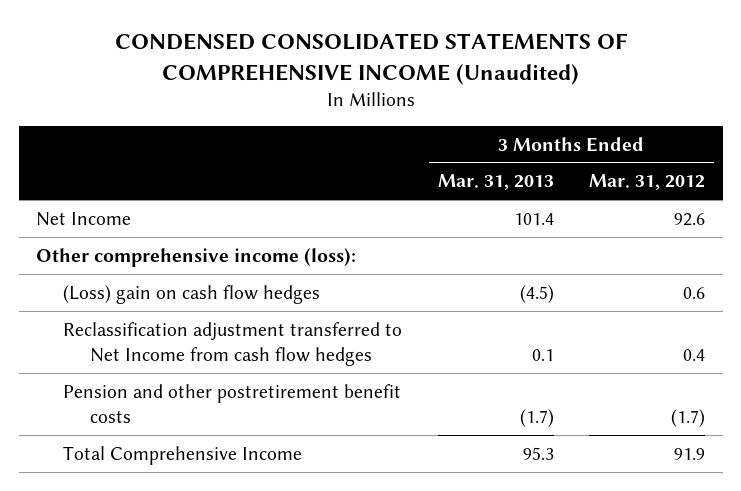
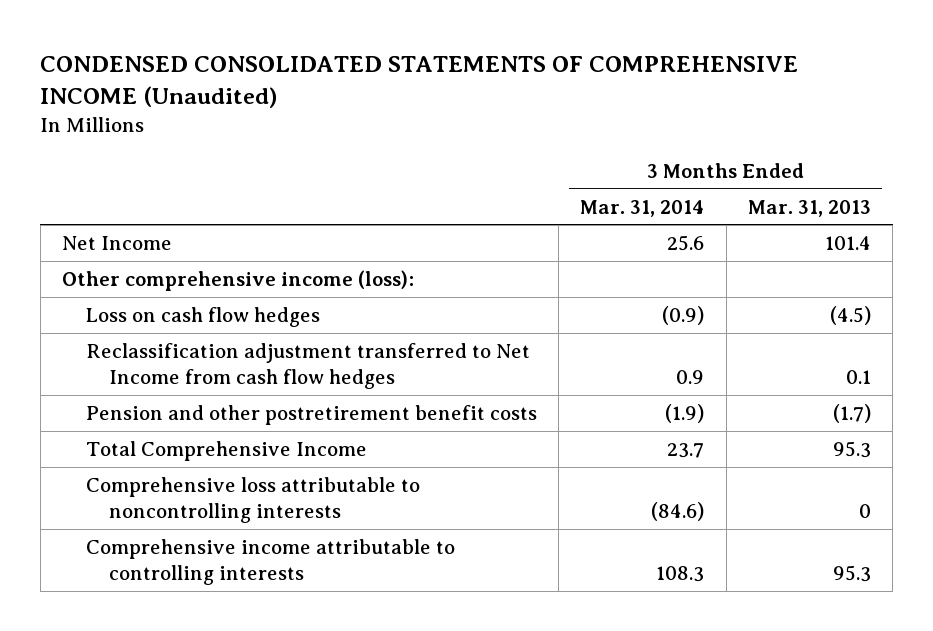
[588,174,705,191] Mar. 31, 2012 -> none
none -> [580,199,705,217] Mar. 31, 2014
[63,284,321,304] (Loss) gain on cash flow hedges -> [85,306,320,327] Loss on cash flow hedges
none -> [85,476,420,523] Comprehensive loss attributable to noncontrolling interests
none -> [85,538,455,585] Comprehensive income attributable to controlling interests

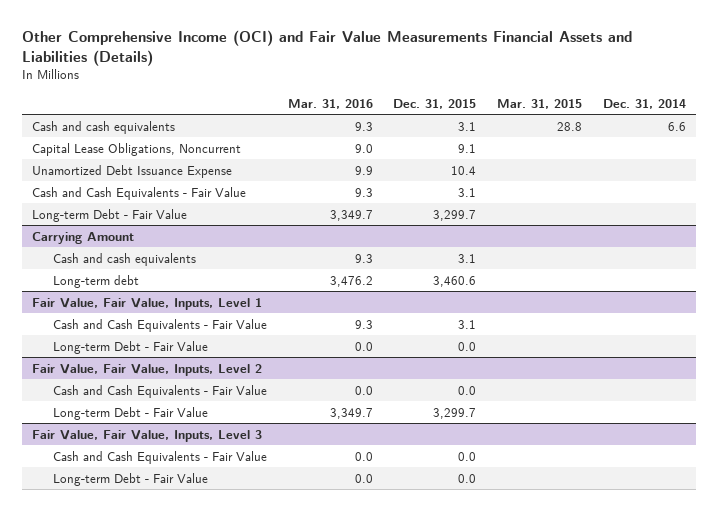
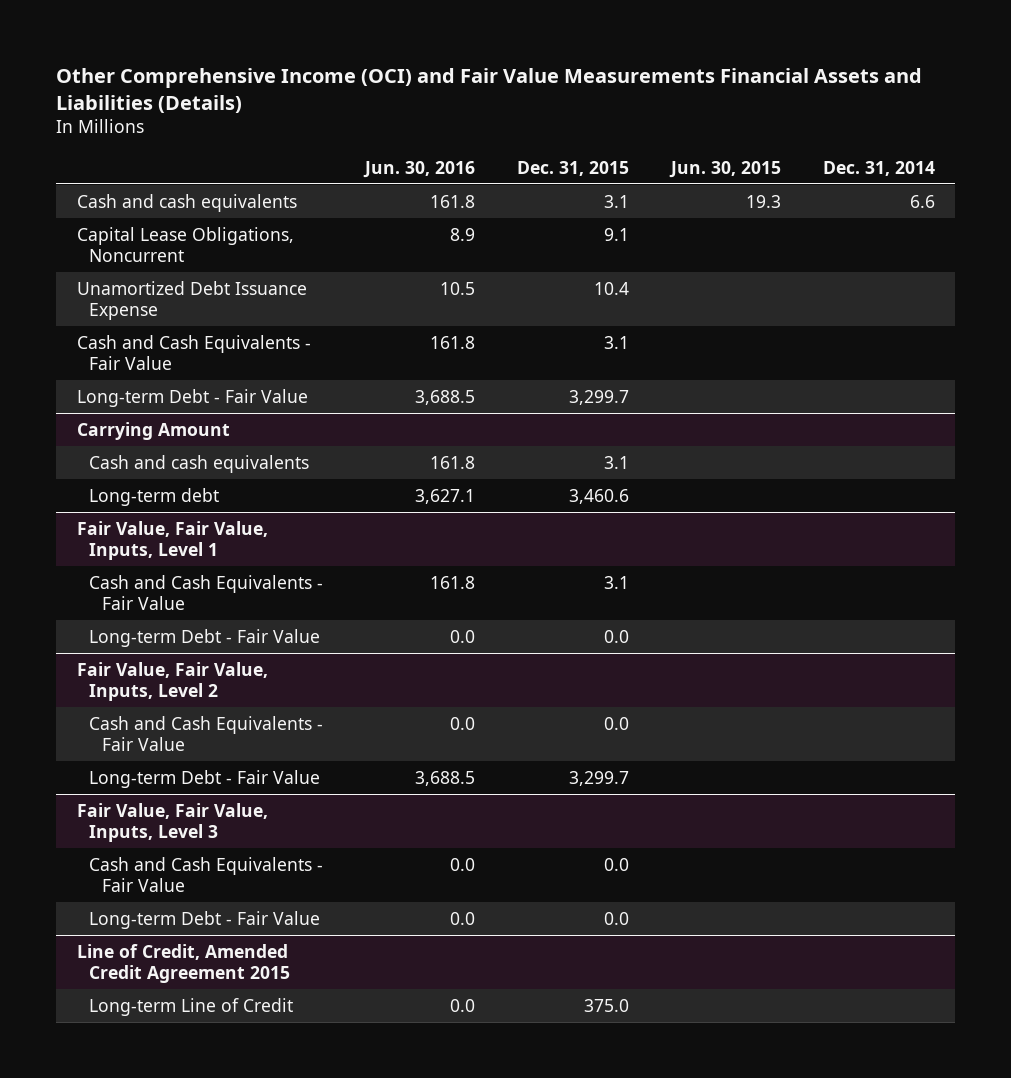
[287,98,373,109] Mar. 31, 2016 -> none
[497,98,583,109] Mar. 31, 2015 -> none
none -> [363,160,476,178] Jun. 30, 2016
none -> [668,160,781,178] Jun. 30, 2015
none -> [76,943,291,983] Line of Credit, Amended Credit Agreement 2015
none -> [89,997,294,1016] Long-term Line of Credit

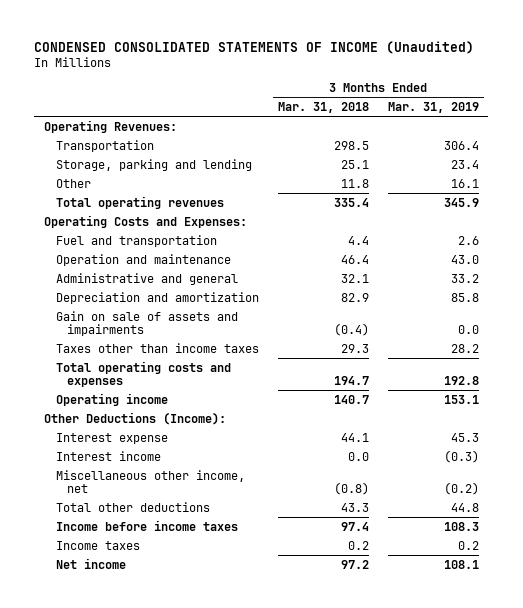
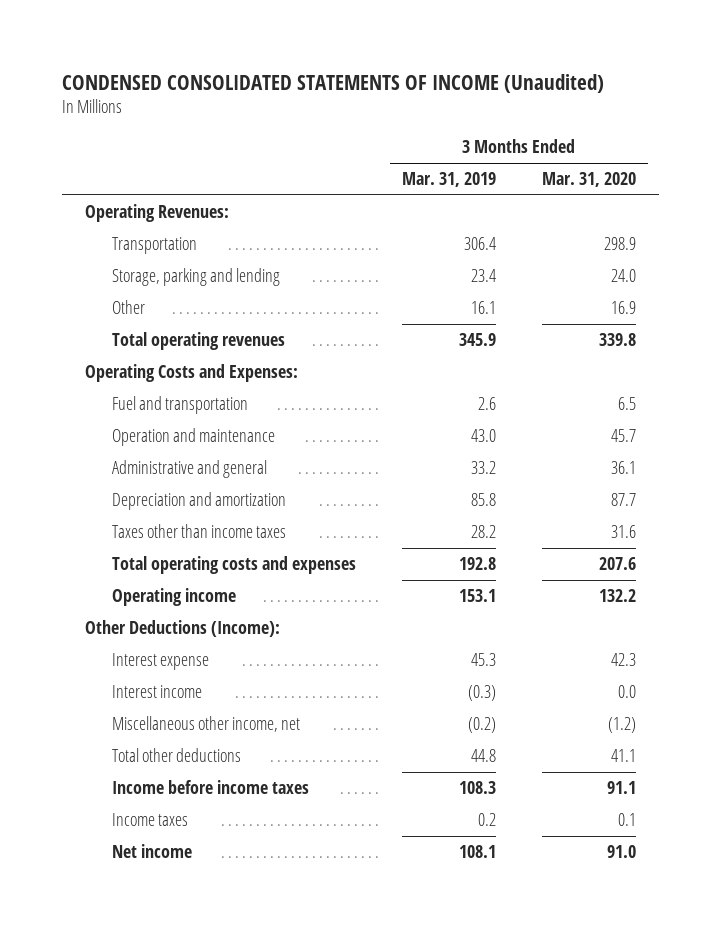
[277,101,369,113] Mar. 31, 2018 -> none
none -> [542,172,637,188] Mar. 31, 2020
[55,310,238,337] Gain on sale of assets and impairments -> none

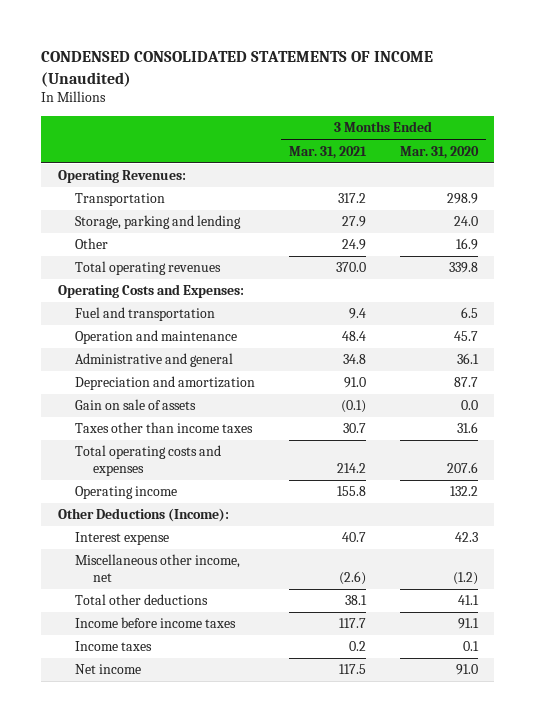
[402,172,497,188] Mar. 31, 2019 -> none
none -> [289,145,368,159] Mar. 31, 2021
none -> [75,399,197,411] Gain on sale of assets
[111,685,202,699] Interest income -> none

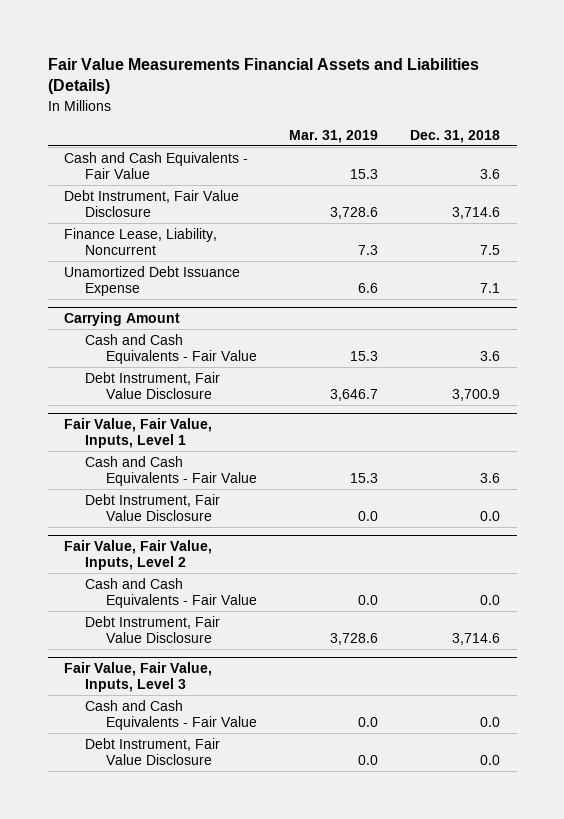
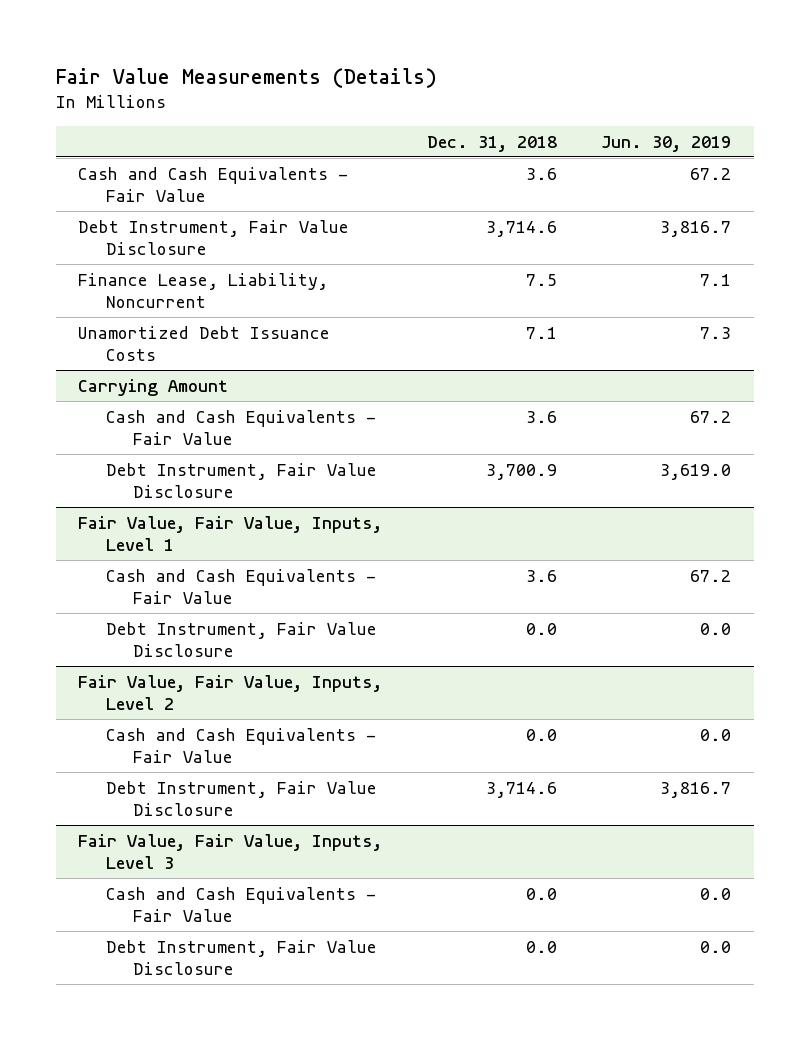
[47,57,479,95] Fair Value Measurements Financial Assets and Liabilities (Details) -> [55,67,437,88] Fair Value Measurements (Details)
[289,130,379,144] Mar. 31, 2019 -> none
none -> [601,135,732,152] Jun. 30, 2019
[63,265,240,297] Unamortized Debt Issuance Expense -> [78,325,331,362] Unamortized Debt Issuance Costs

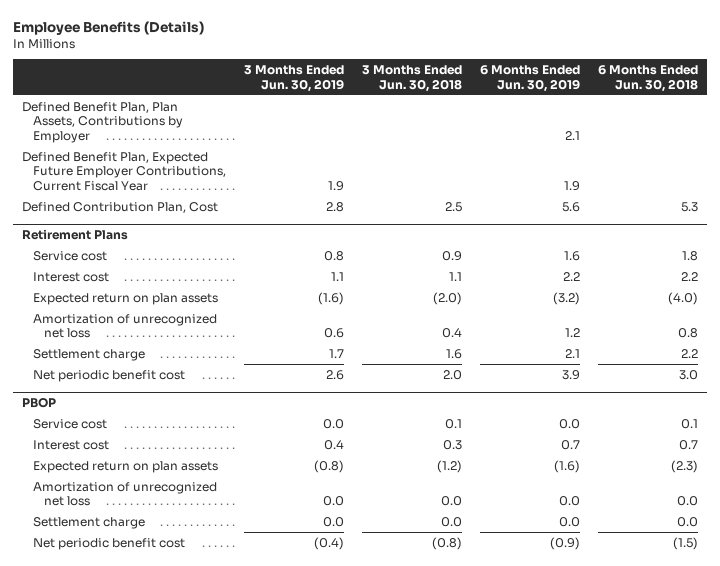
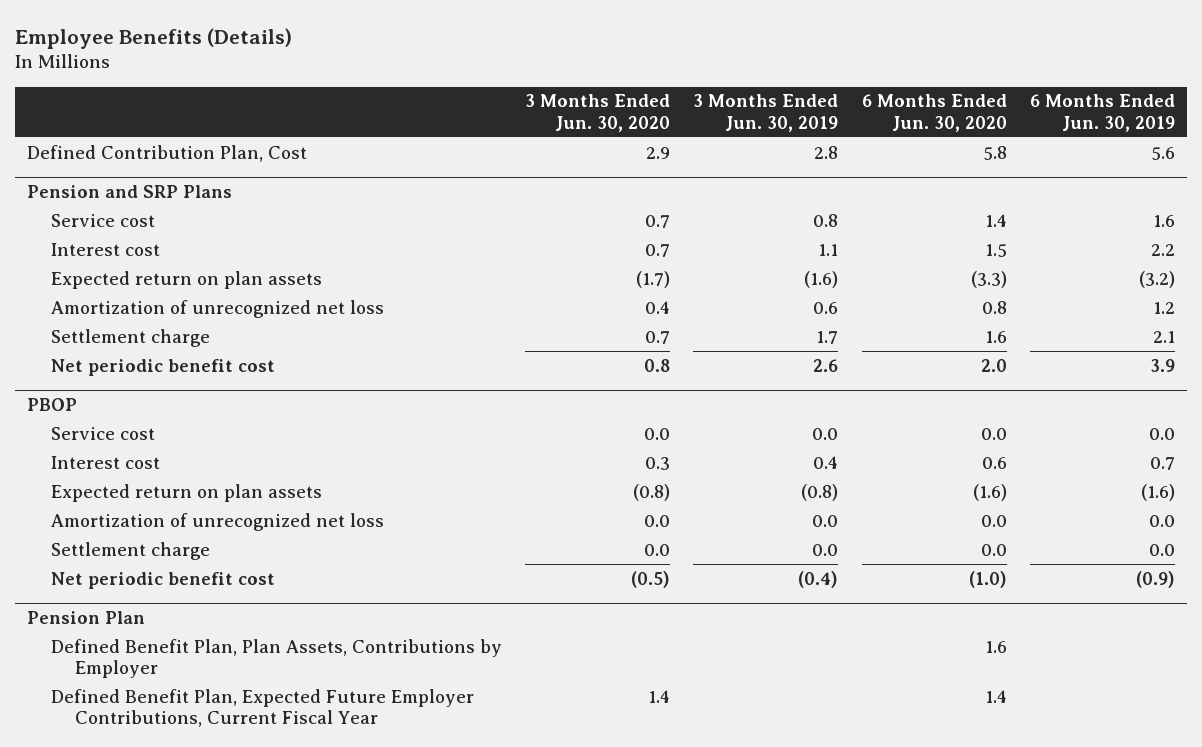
[362,65,463,92] 3 Months Ended Jun. 30, 2018 -> none
[598,65,699,92] 6 Months Ended Jun. 30, 2018 -> none
none -> [525,94,671,132] 3 Months Ended Jun. 30, 2020
none -> [861,94,1007,132] 6 Months Ended Jun. 30, 2020
[22,101,184,143] Defined Benefit Plan, Plan Assets, Contributions by Employer -> none
[22,151,227,191] Defined Benefit Plan, Expected Future Employer Contributions, Current Fiscal Year -> none
[22,228,129,240] Retirement Plans -> none
none -> [26,185,232,199] Pension and SRP Plans
none -> [26,611,145,625] Pension Plan
none -> [50,638,502,679] Defined Benefit Plan, Plan Assets, Contributions by Employer
none -> [50,688,474,728] Defined Benefit Plan, Expected Future Employer Contributions, Current Fiscal Year

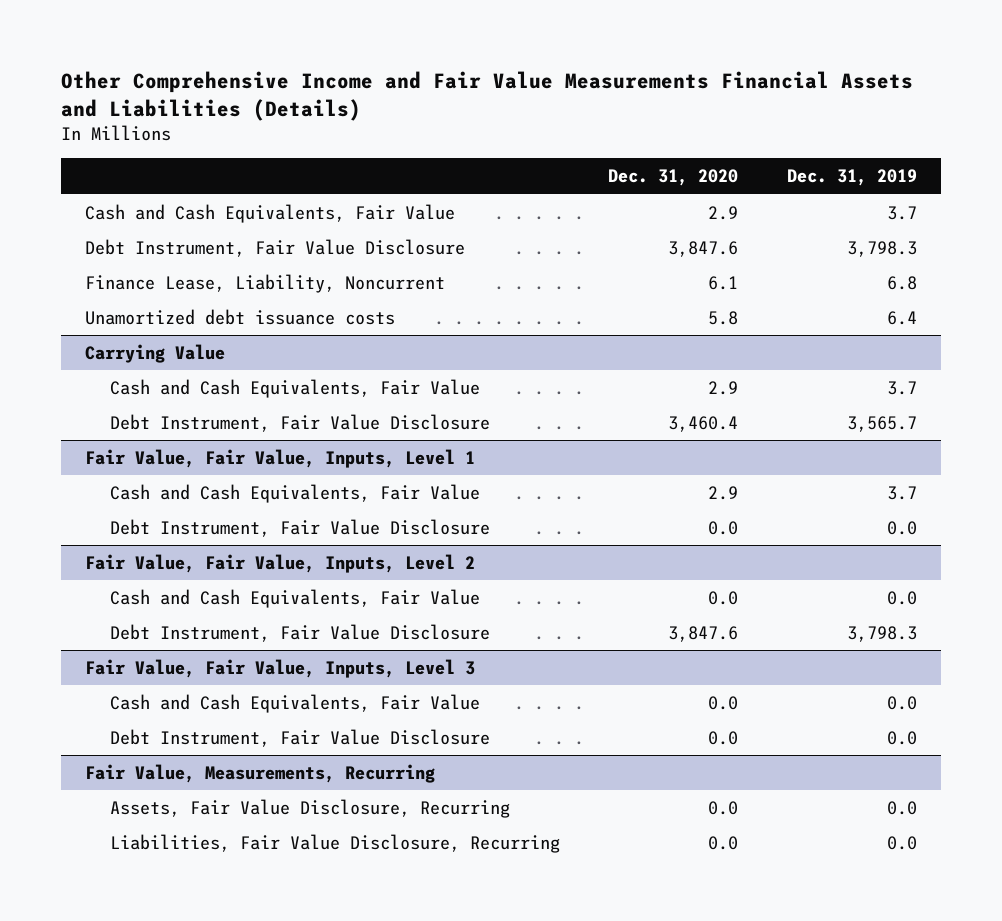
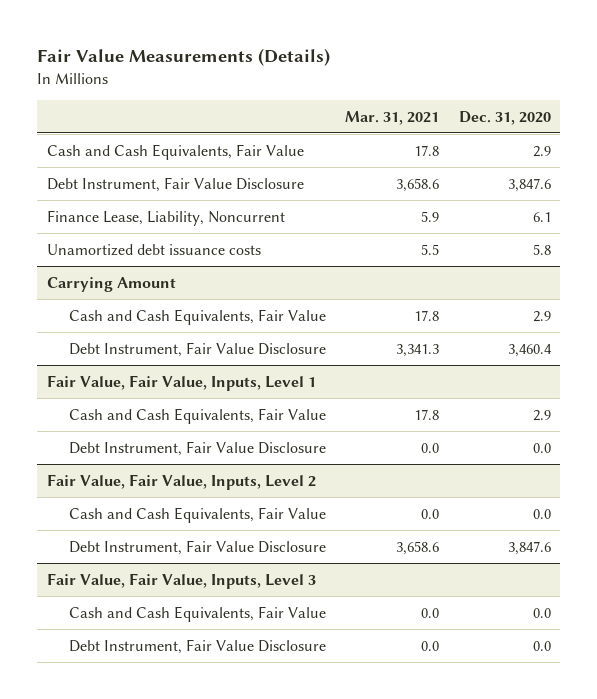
[60,71,913,122] Other Comprehensive Income and Fair Value Measurements Financial Assets and Liabilities (Details) -> [36,48,330,67] Fair Value Measurements (Details)
[786,169,917,187] Dec. 31, 2019 -> none
none -> [345,110,440,125] Mar. 31, 2021
[84,343,225,363] Carrying Value -> [46,276,176,292] Carrying Amount
[84,763,435,783] Fair Value, Measurements, Recurring -> none
[109,798,510,818] Assets, Fair Value Disclosure, Recurring -> none
[109,833,560,853] Liabilities, Fair Value Disclosure, Recurring -> none

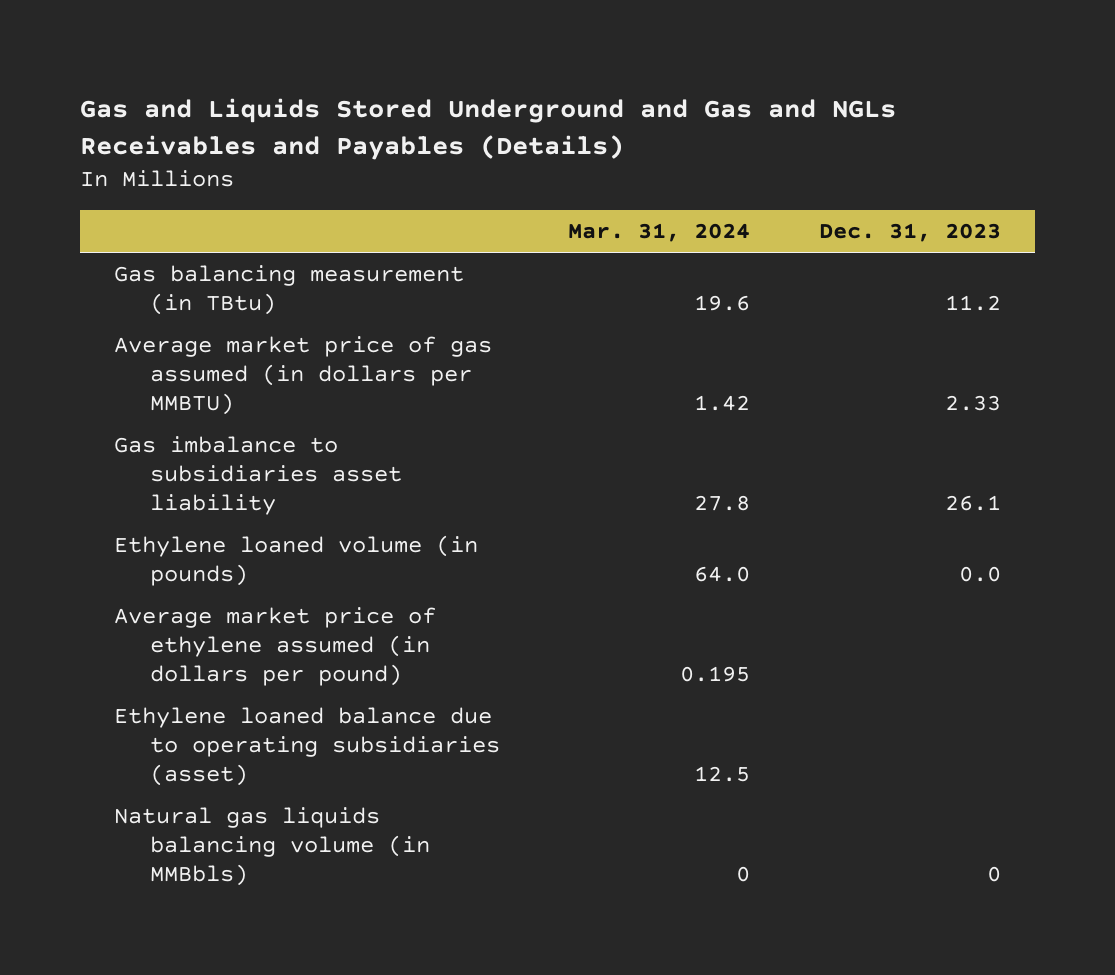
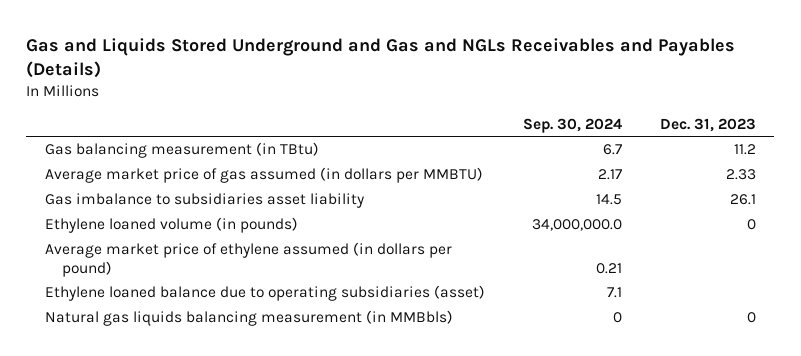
[568,222,751,242] Mar. 31, 2024 -> none
none -> [522,117,622,133] Sep. 30, 2024
[958,566,1001,583] 0.0 -> [746,219,756,231] 0
[114,807,431,887] Natural gas liquids balancing volume (in MMBbls) -> [45,310,454,327] Natural gas liquids balancing measurement (in MMBbls)

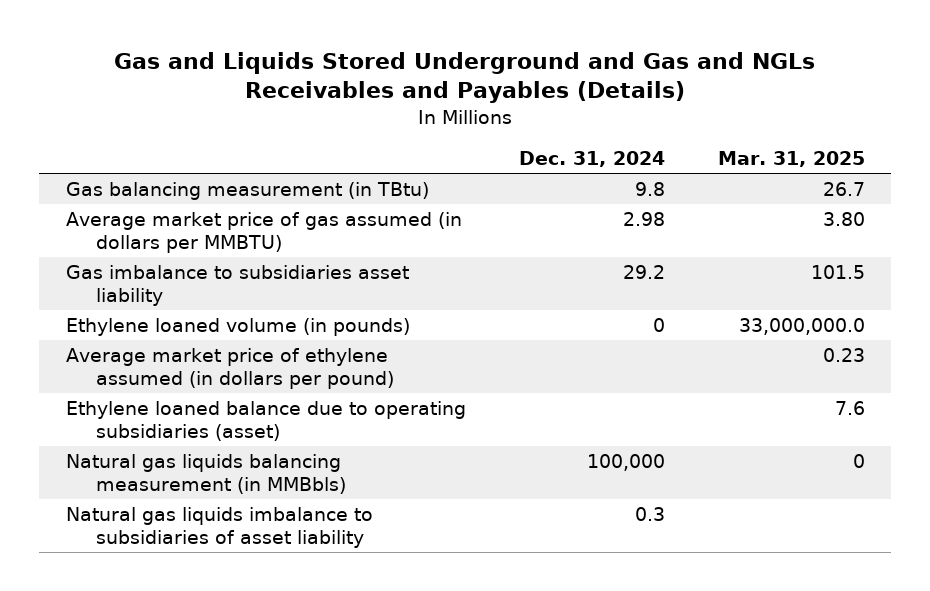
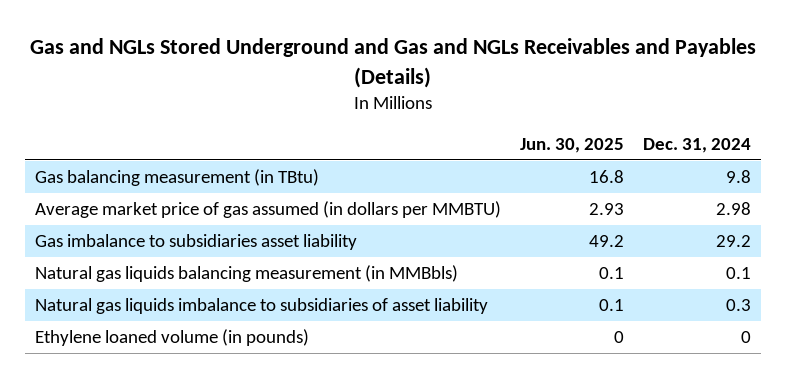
[114,51,816,104] Gas and Liquids Stored Underground and Gas and NGLs Receivables and Payables (Details) -> [29,38,756,88] Gas and NGLs Stored Underground and Gas and NGLs Receivables and Payables (Details)
[717,150,865,167] Mar. 31, 2025 -> none
none -> [519,137,624,153] Jun. 30, 2025
[65,348,394,389] Average market price of ethylene assumed (in dollars per pound) -> none
[65,401,466,441] Ethylene loaned balance due to operating subsidiaries (asset) -> none
[586,454,665,472] 100,000 -> [726,266,752,279] 0.1
[65,318,410,337] Ethylene loaned volume (in pounds) -> [34,328,309,346] Ethylene loaned volume (in pounds)

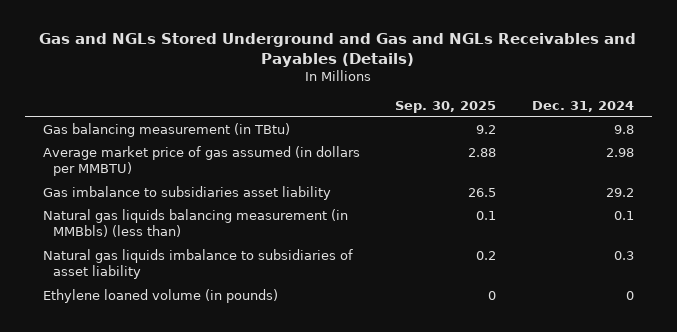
[519,137,624,153] Jun. 30, 2025 -> none
none -> [395,100,497,113] Sep. 30, 2025
[34,264,458,282] Natural gas liquids balancing measurement (in MMBbls) -> [42,209,348,238] Natural gas liquids balancing measurement (in MMBbls) (less than)

